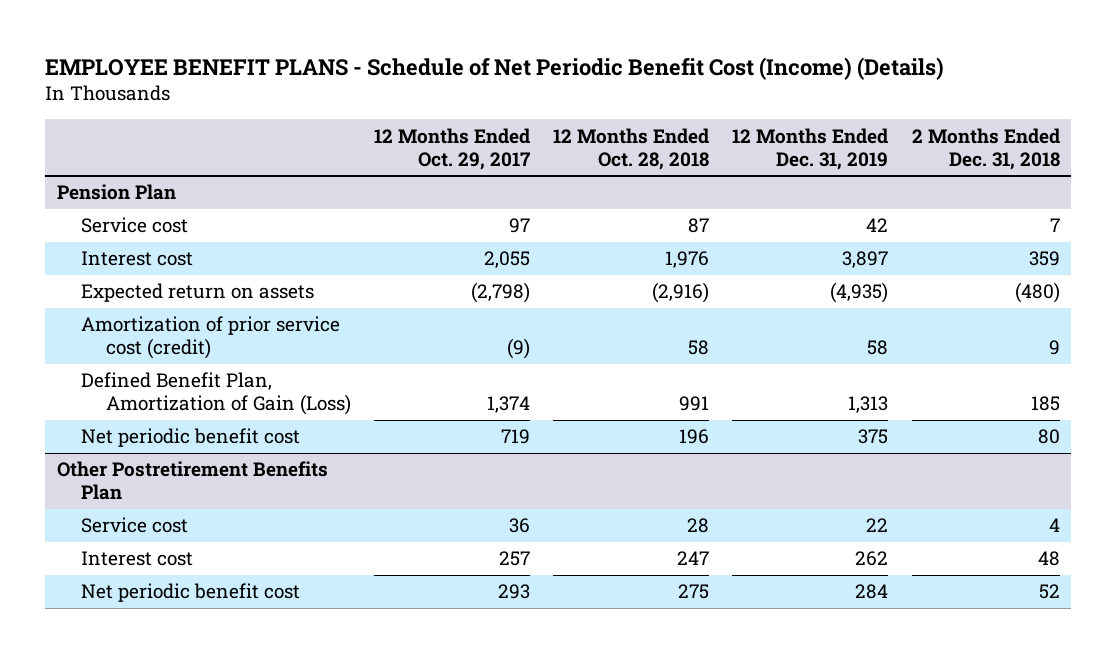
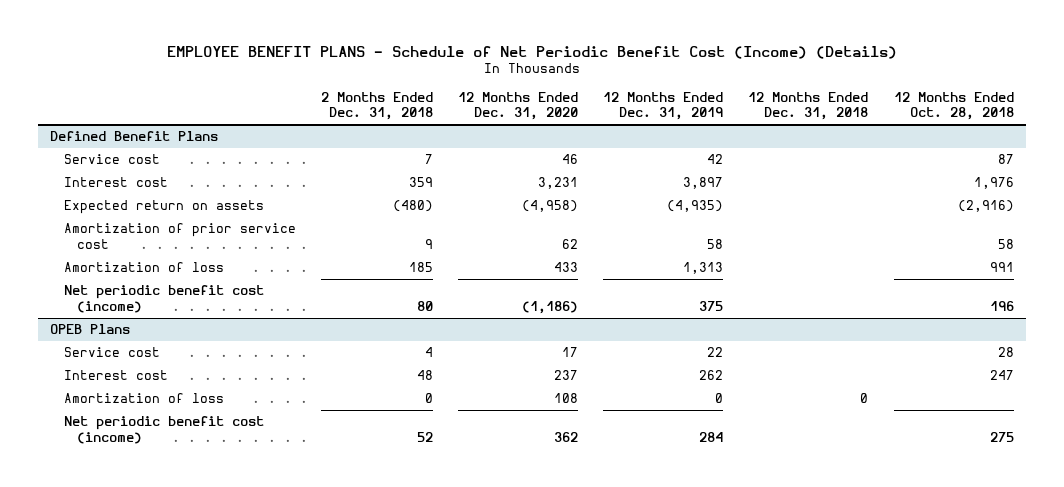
[373,127,530,170] 12 Months Ended Oct. 29, 2017 -> none
none -> [458,91,579,121] 12 Months Ended Dec. 31, 2020
none -> [748,91,869,121] 12 Months Ended Dec. 31, 2018
[57,184,177,201] Pension Plan -> [50,131,219,142] Defined Benefit Plans
[81,316,341,360] Amortization of prior service cost (credit) -> [63,223,296,249] Amortization of prior service cost
[81,372,351,416] Defined Benefit Plan, Amortization of Gain (Loss) -> [63,262,224,273] Amortization of loss
[81,428,301,448] Net periodic benefit cost -> [63,285,264,313] Net periodic benefit cost (income)
[57,461,329,501] Other Postretirement Benefits Plan -> [50,324,131,335] OPEB Plans
none -> [63,393,224,404] Amortization of loss
[81,583,301,603] Net periodic benefit cost -> [63,416,264,444] Net periodic benefit cost (income)

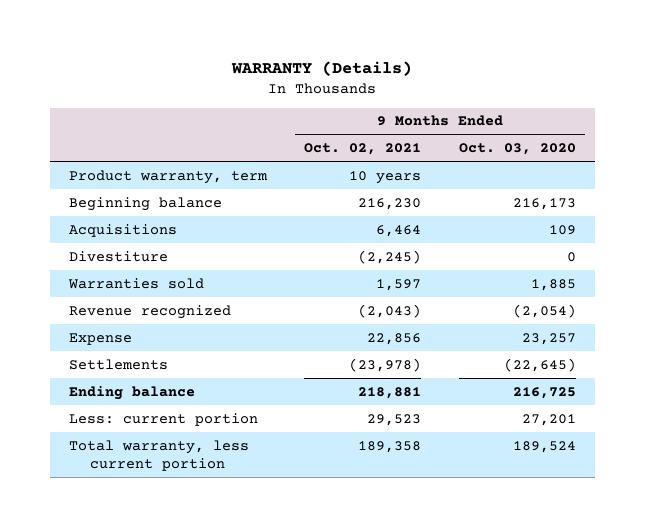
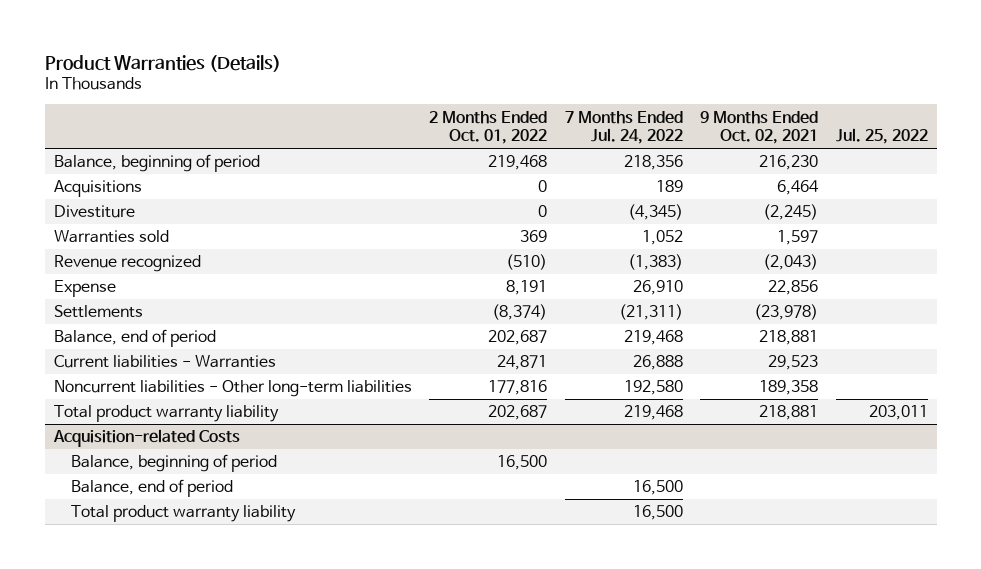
[231,60,413,76] WARRANTY (Details) -> [44,54,281,72] Product Warranties (Details)
[458,143,576,156] Oct. 03, 2020 -> none
none -> [429,110,548,145] 2 Months Ended Oct. 01, 2022
none -> [564,110,683,145] 7 Months Ended Jul. 24, 2022
none -> [835,128,928,145] Jul. 25, 2022
[68,169,268,184] Product warranty, term -> none
[68,196,222,211] Beginning balance -> [53,154,260,173] Balance, beginning of period
[68,385,195,400] Ending balance -> [53,329,216,348] Balance, end of period
[68,412,258,426] Less: current portion -> [53,355,276,369] Current liabilities - Warranties
[68,439,249,472] Total warranty, less current portion -> [53,380,412,398] Noncurrent liabilities - Other long-term liabilities
none -> [53,405,279,423] Total product warranty liability
none -> [52,429,240,448] Acquisition-related Costs
none -> [71,454,278,473] Balance, beginning of period
none -> [71,479,234,498] Balance, end of period
none -> [71,505,297,523] Total product warranty liability

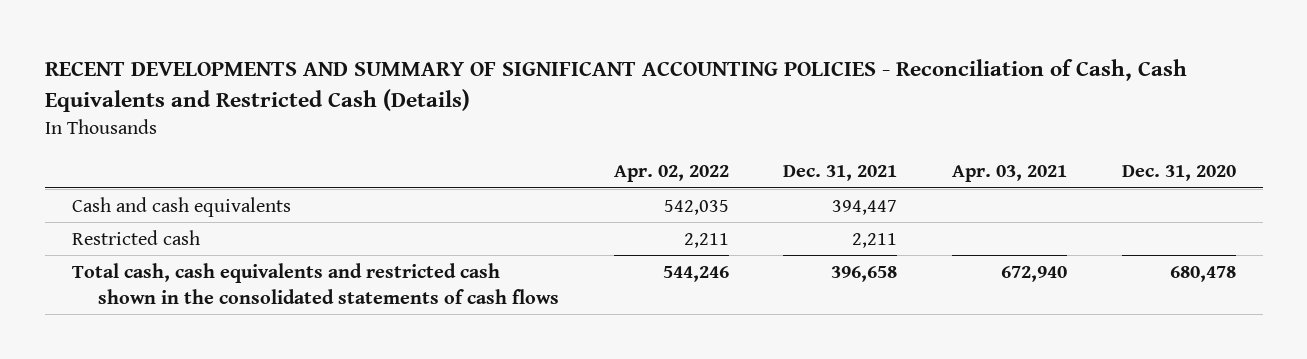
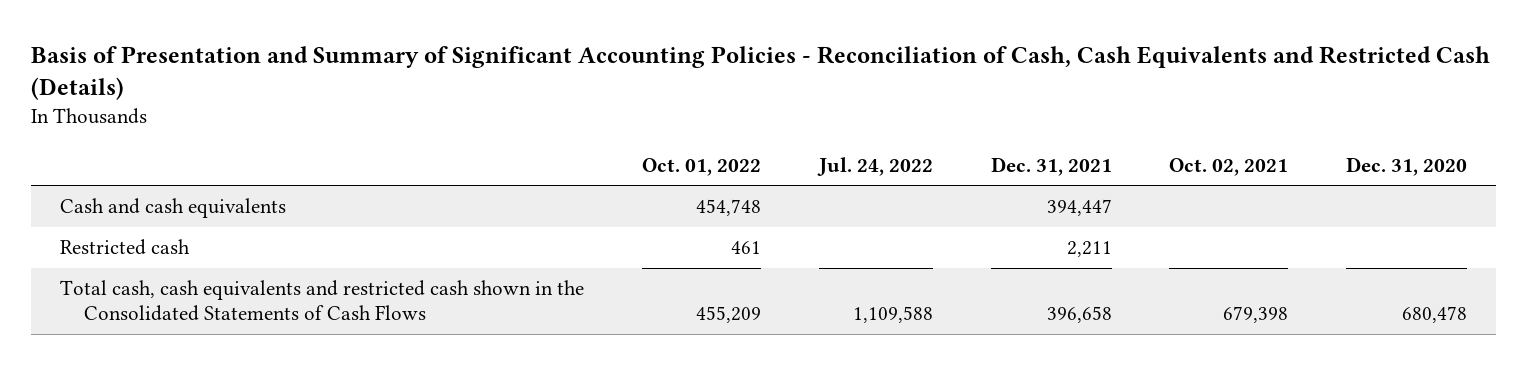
[44,58,1187,113] RECENT DEVELOPMENTS AND SUMMARY OF SIGNIFICANT ACCOUNTING POLICIES - Reconciliation of Cash, Cash Equivalents and Restricted Cash (Details) -> [30,46,1490,101] Basis of Presentation and Summary of Significant Accounting Policies - Reconciliation of Cash, Cash Equivalents and Restricted Cash (Details)
[613,165,729,183] Apr. 02, 2022 -> none
[951,165,1067,183] Apr. 03, 2021 -> none
none -> [641,157,761,176] Oct. 01, 2022
none -> [816,156,933,176] Jul. 24, 2022
none -> [1169,157,1289,176] Oct. 02, 2021
[71,262,560,304] Total cash, cash equivalents and restricted cash shown in the consolidated statements of cash flows -> [59,280,584,322] Total cash, cash equivalents and restricted cash shown in the Consolidated Statements of Cash Flows

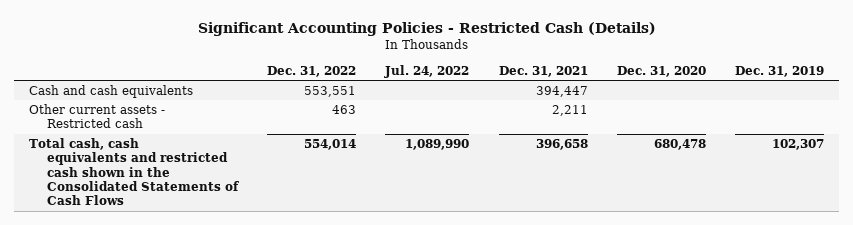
[30,46,1490,101] Basis of Presentation and Summary of Significant Accounting Policies - Reconciliation of Cash, Cash Equivalents and Restricted Cash (Details) -> [197,21,656,36] Significant Accounting Policies - Restricted Cash (Details)
[641,157,761,176] Oct. 01, 2022 -> none
[1169,157,1289,176] Oct. 02, 2021 -> none
none -> [267,65,357,77] Dec. 31, 2022
none -> [735,65,825,77] Dec. 31, 2019
[59,239,190,256] Restricted cash -> [28,104,165,129] Other current assets - Restricted cash
[852,306,933,324] 1,109,588 -> [405,139,470,151] 1,089,990

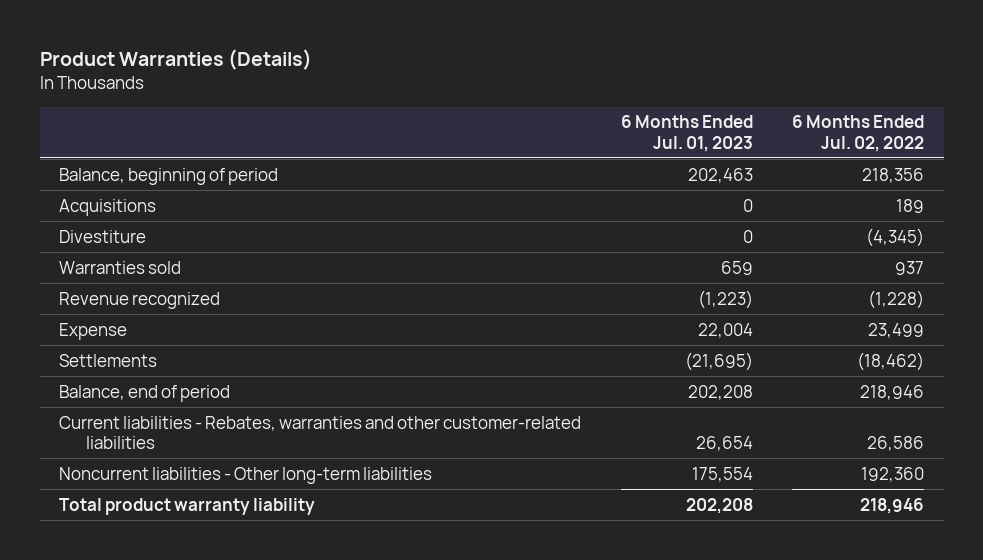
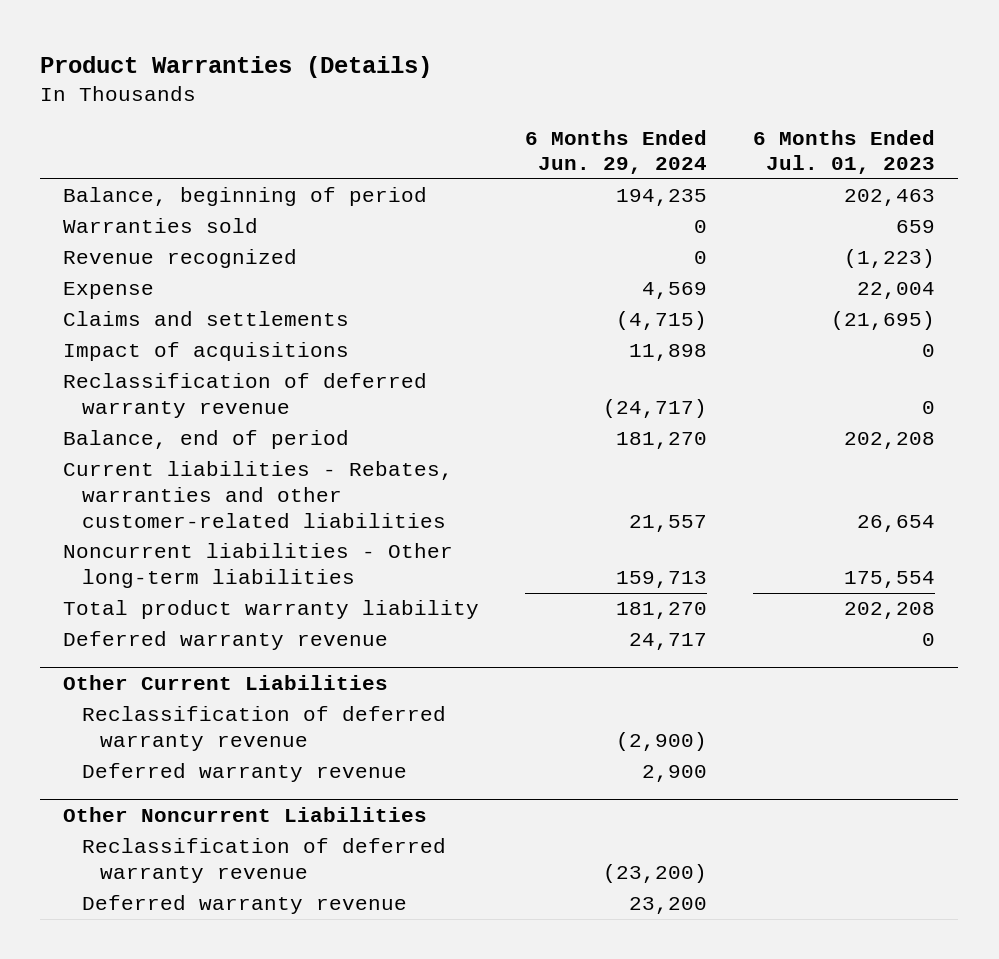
[791,115,924,152] 6 Months Ended Jul. 02, 2022 -> none
none -> [525,129,708,175] 6 Months Ended Jun. 29, 2024
[59,198,157,216] Acquisitions -> none
[59,229,147,243] Divestiture -> none
[59,353,158,367] Settlements -> [63,311,350,327] Claims and settlements
none -> [63,342,350,362] Impact of acquisitions
none -> [63,373,428,418] Reclassification of deferred warranty revenue
none -> [63,631,389,651] Deferred warranty revenue
none -> [63,675,389,691] Other Current Liabilities
none -> [81,706,446,751] Reclassification of deferred warranty revenue
none -> [81,763,407,783] Deferred warranty revenue
none -> [63,807,428,823] Other Noncurrent Liabilities
none -> [81,838,446,883] Reclassification of deferred warranty revenue
none -> [81,895,407,915] Deferred warranty revenue

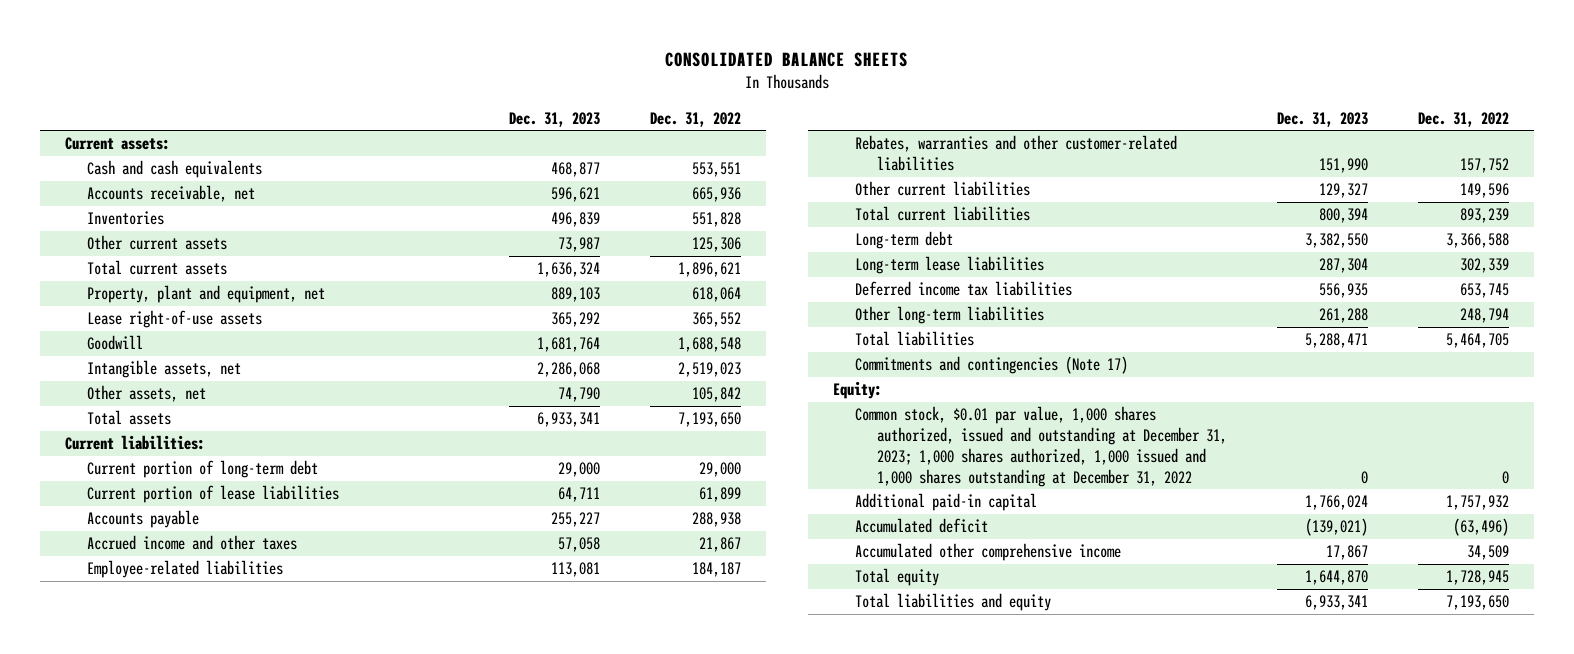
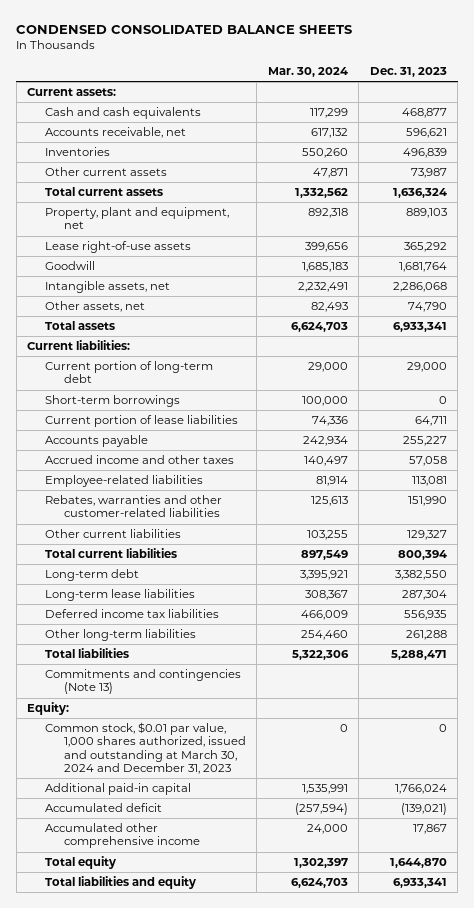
[664,51,908,67] CONSOLIDATED BALANCE SHEETS -> [16,24,353,34] CONDENSED CONSOLIDATED BALANCE SHEETS
[650,111,742,127] Dec. 31, 2022 -> none
none -> [267,66,348,77] Mar. 30, 2024
none -> [45,395,181,408] Short-term borrowings
[854,356,1128,375] Commitments and contingencies (Note 17) -> [45,669,242,695] Commitments and contingencies (Note 13)
[854,406,1227,487] Common stock, $0.01 par value, 1,000 shares authorized, issued and outstanding at December 31, 2023; 1,000 shares authorized, 1,000 issued and 1,000 shares outstanding at December 31, 2022 -> [45,722,246,775] Common stock, $0.01 par value, 1,000 shares authorized, issued and outstanding at March 30, 2024 and December 31, 2023

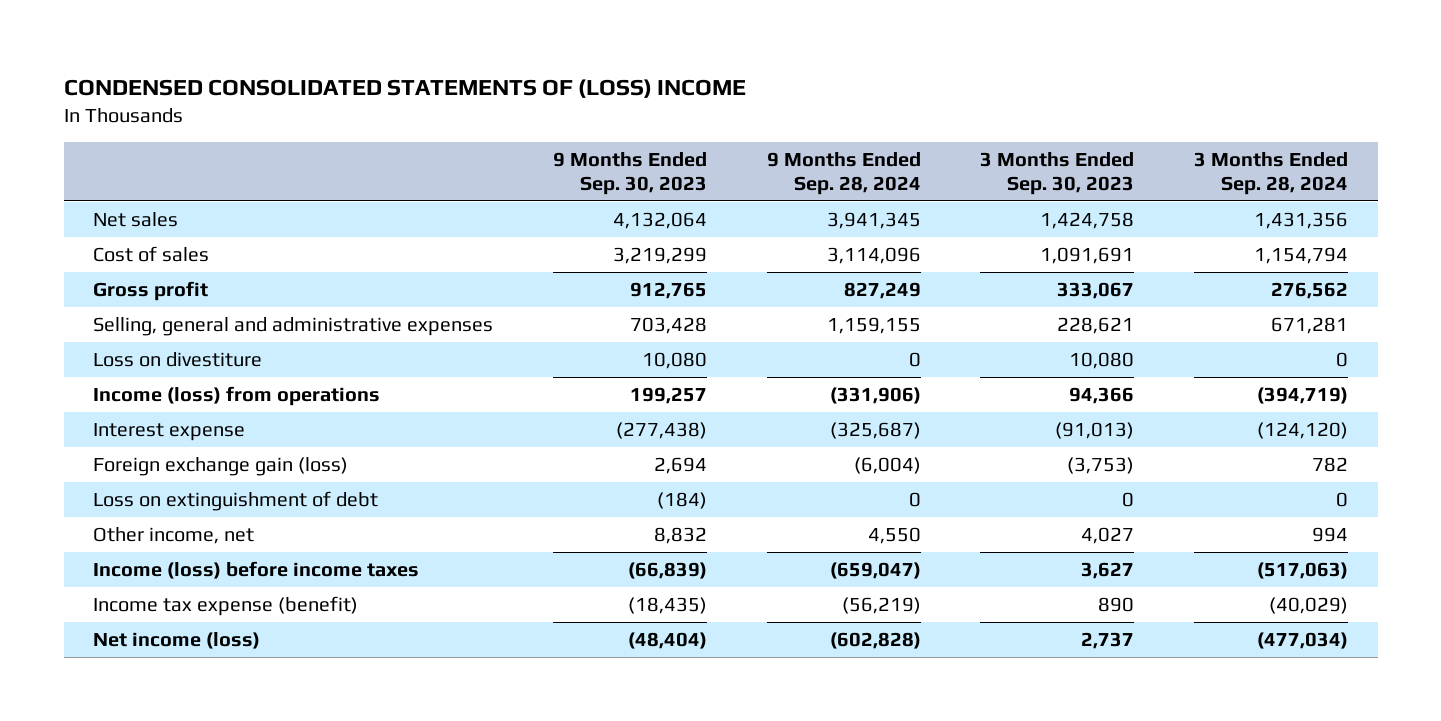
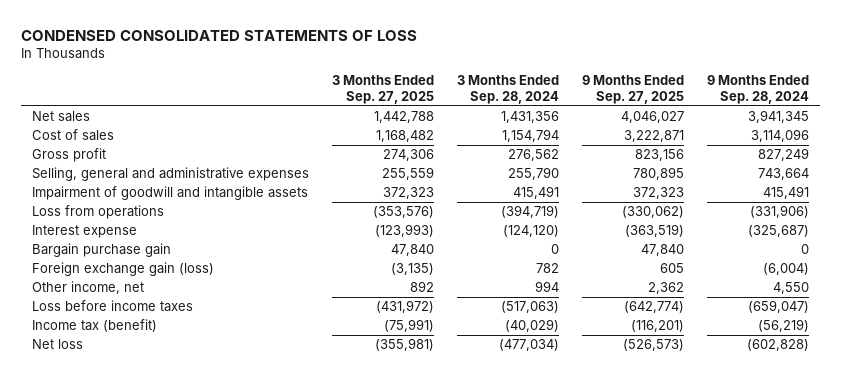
[63,78,746,98] CONDENSED CONSOLIDATED STATEMENTS OF (LOSS) INCOME -> [20,29,417,41] CONDENSED CONSOLIDATED STATEMENTS OF LOSS
[553,152,708,195] 9 Months Ended Sep. 30, 2023 -> none
[980,152,1135,195] 3 Months Ended Sep. 30, 2023 -> none
none -> [332,75,435,104] 3 Months Ended Sep. 27, 2025
none -> [581,75,684,104] 9 Months Ended Sep. 27, 2025
[93,351,263,367] Loss on divestiture -> none
[826,316,921,334] 1,159,155 -> [757,168,809,181] 743,664
[1271,316,1349,334] 671,281 -> [508,167,560,181] 255,790
none -> [32,186,309,201] Impairment of goodwill and intangible assets
[93,385,381,406] Income (loss) from operations -> [32,205,165,220] Loss from operations
none -> [32,243,172,258] Bargain purchase gain
[93,490,379,511] Loss on extinguishment of debt -> none
[93,560,420,579] Income (loss) before income taxes -> [32,300,194,313] Loss before income taxes
[93,595,359,616] Income tax expense (benefit) -> [32,319,158,333] Income tax (benefit)
[93,631,261,649] Net income (loss) -> [32,339,84,350] Net loss

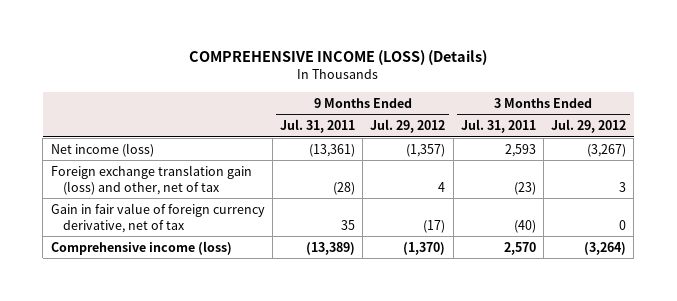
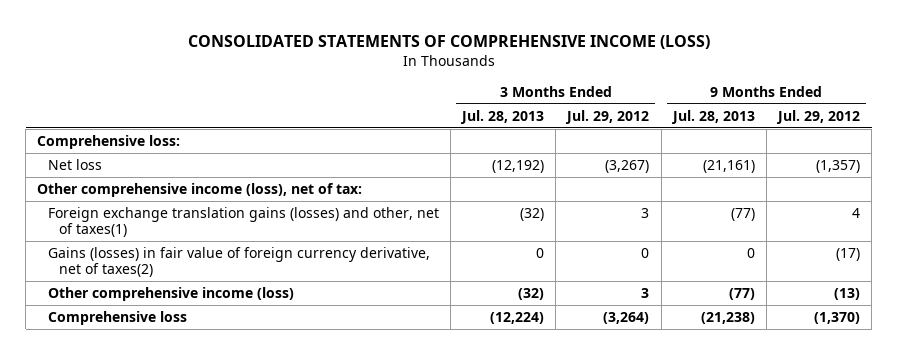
[189,50,488,66] COMPREHENSIVE INCOME (LOSS) (Details) -> [187,35,710,50] CONSOLIDATED STATEMENTS OF COMPREHENSIVE INCOME (LOSS)
[279,119,355,134] Jul. 31, 2011 -> none
[460,119,536,134] Jul. 31, 2011 -> none
none -> [460,109,545,124] Jul. 28, 2013
none -> [670,109,755,124] Jul. 28, 2013
none -> [37,134,181,149] Comprehensive loss:
[50,142,154,157] Net income (loss) -> [47,158,102,170] Net loss
none -> [37,182,363,197] Other comprehensive income (loss), net of tax:
[50,164,252,195] Foreign exchange translation gain (loss) and other, net of tax -> [47,206,439,238] Foreign exchange translation gains (losses) and other, net of taxes(1)
[50,202,265,233] Gain in fair value of foreign currency derivative, net of tax -> [47,246,430,278] Gains (losses) in fair value of foreign currency derivative, net of taxes(2)
none -> [47,286,294,301] Other comprehensive income (loss)
[50,240,232,255] Comprehensive income (loss) -> [47,310,187,325] Comprehensive loss

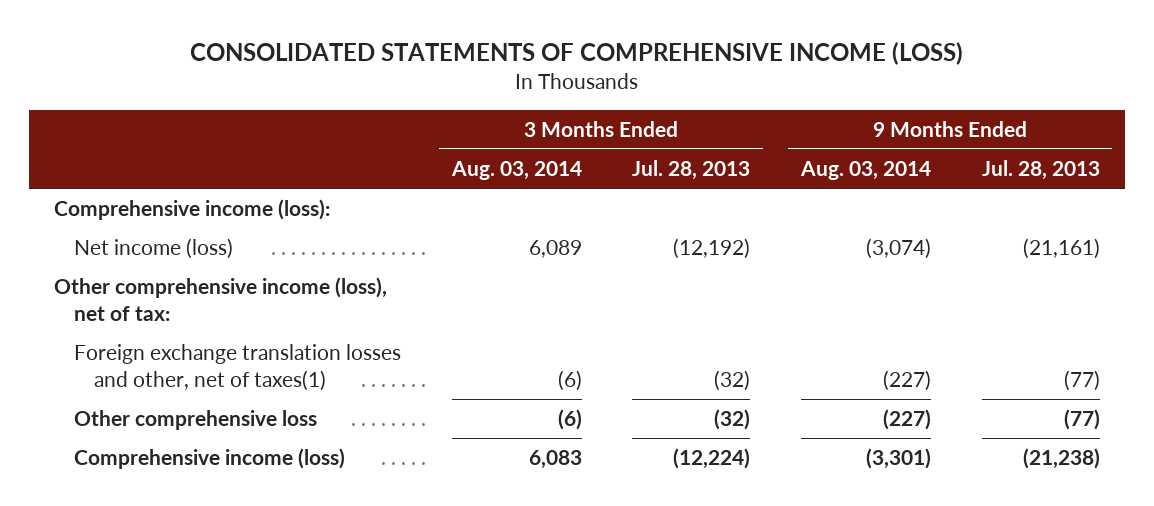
[565,109,650,124] Jul. 29, 2012 -> none
[775,109,860,124] Jul. 29, 2012 -> none
none -> [450,160,582,180] Aug. 03, 2014
none -> [800,160,932,180] Aug. 03, 2014
[37,134,181,149] Comprehensive loss: -> [54,199,331,221] Comprehensive income (loss):
[47,158,102,170] Net loss -> [74,238,234,260] Net income (loss)
[47,246,430,278] Gains (losses) in fair value of foreign currency derivative, net of taxes(2) -> none
[47,206,439,238] Foreign exchange translation gains (losses) and other, net of taxes(1) -> [74,344,402,391] Foreign exchange translation losses and other, net of taxes(1)
[47,286,294,301] Other comprehensive income (loss) -> [74,410,318,431] Other comprehensive loss
[47,310,187,325] Comprehensive loss -> [74,448,346,470] Comprehensive income (loss)

